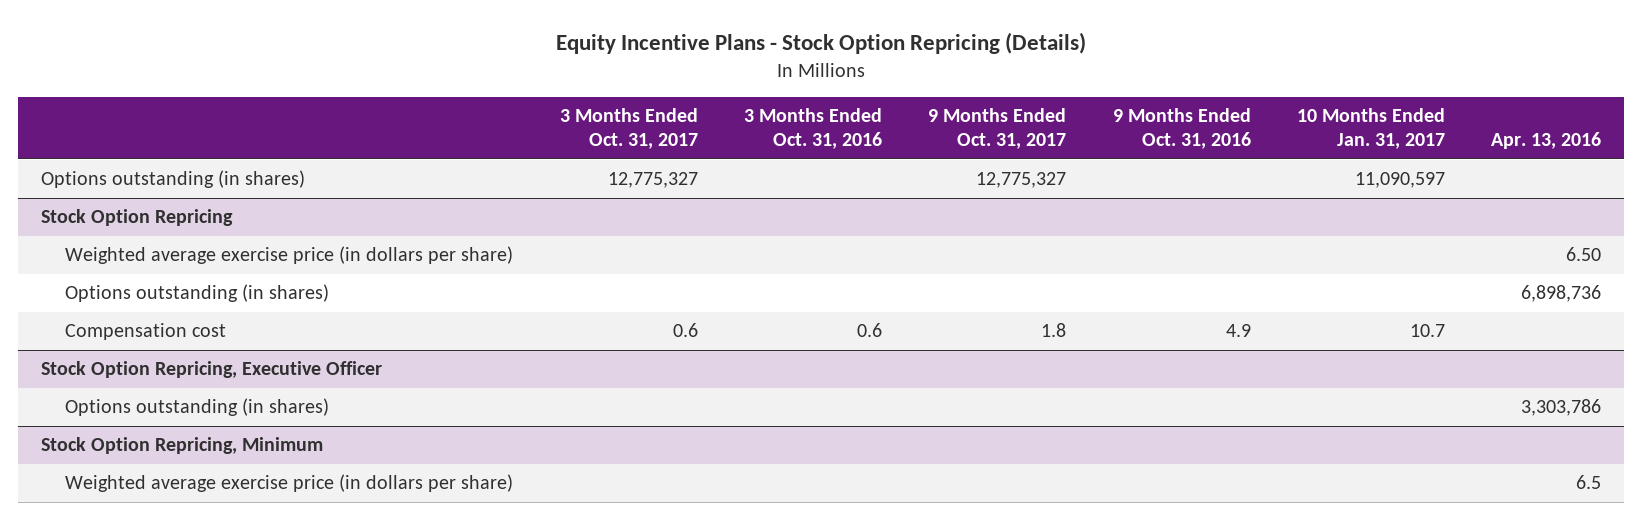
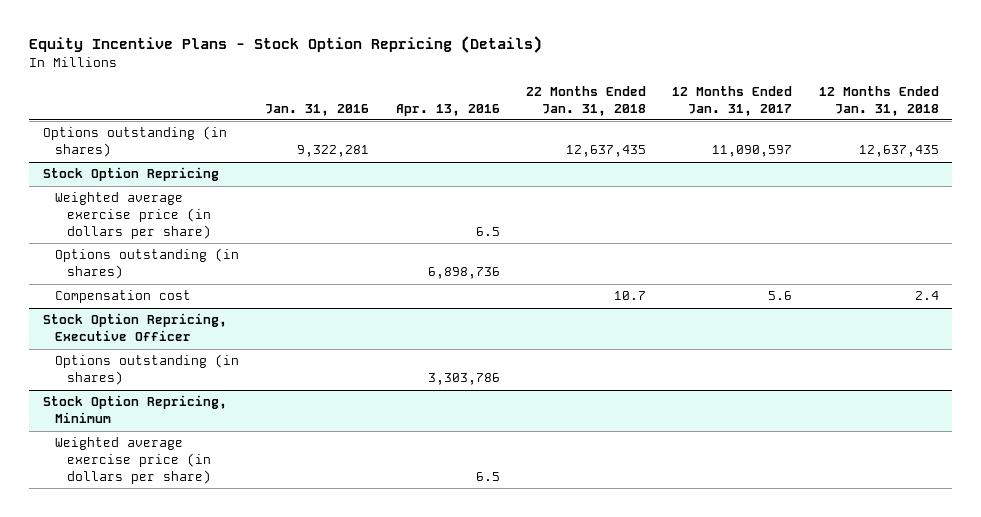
[559,108,698,150] 3 Months Ended Oct. 31, 2017 -> none
[743,108,882,150] 3 Months Ended Oct. 31, 2016 -> none
[928,108,1067,150] 9 Months Ended Oct. 31, 2017 -> none
[1112,108,1251,150] 9 Months Ended Oct. 31, 2016 -> none
[1296,108,1445,150] 10 Months Ended Jan. 31, 2017 -> none
none -> [265,103,370,116] Jan. 31, 2016
none -> [526,85,647,116] 22 Months Ended Jan. 31, 2018
none -> [672,85,793,116] 12 Months Ended Jan. 31, 2017
none -> [818,85,939,116] 12 Months Ended Jan. 31, 2018
[1566,247,1602,262] 6.50 -> [475,226,500,236] 6.5

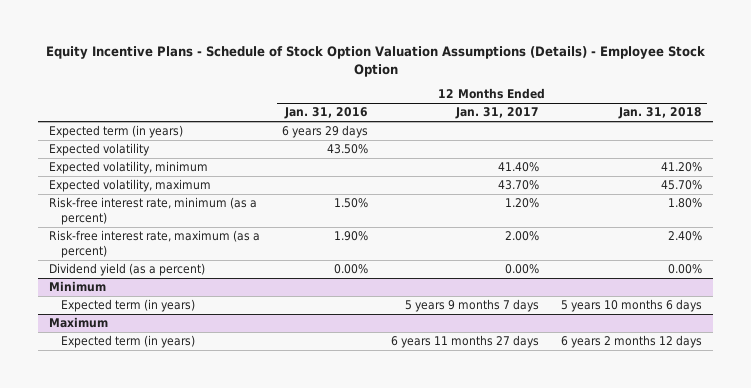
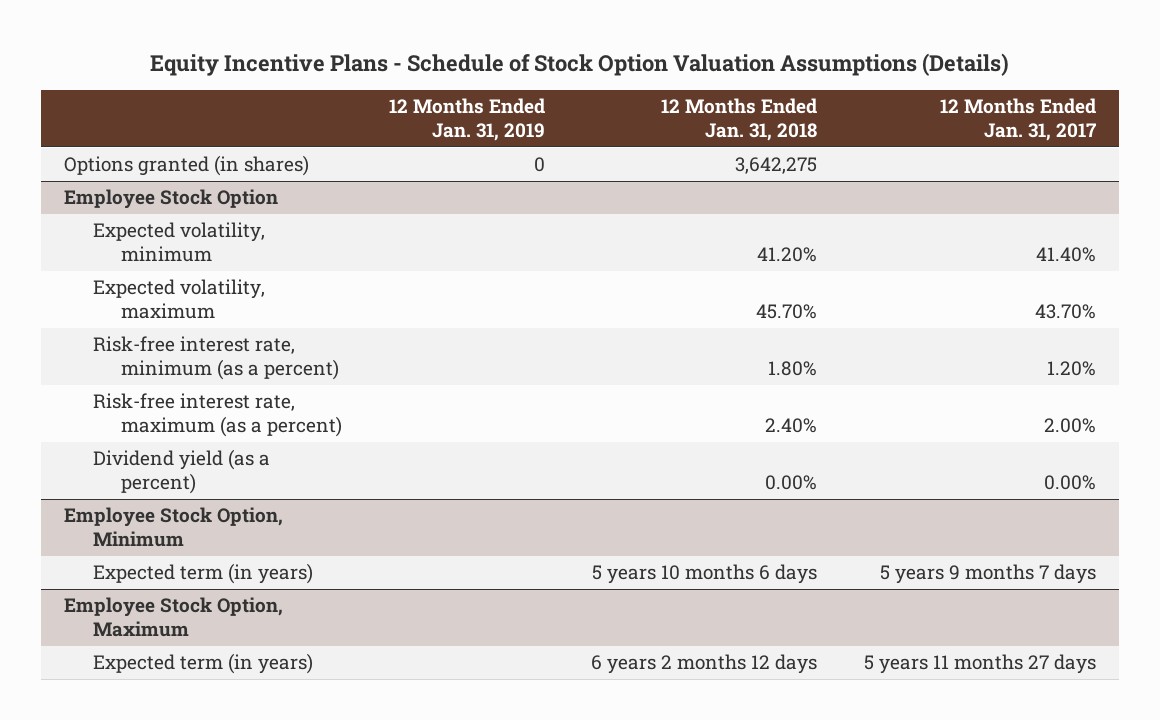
[45,45,705,77] Equity Incentive Plans - Schedule of Stock Option Valuation Assumptions (Details) - Employee Stock Option -> [150,52,1010,76] Equity Incentive Plans - Schedule of Stock Option Valuation Assumptions (Details)
[284,107,369,120] Jan. 31, 2016 -> none
none -> [388,97,545,142] 12 Months Ended Jan. 31, 2019
[49,125,184,139] Expected term (in years) -> none
[49,143,151,157] Expected volatility -> none
none -> [64,155,310,177] Options granted (in shares)
none -> [64,189,279,210] Employee Stock Option
[49,281,107,293] Minimum -> none
none -> [64,507,284,548] Employee Stock Option, Minimum
[49,317,109,329] Maximum -> none
none -> [64,597,284,638] Employee Stock Option, Maximum
[390,335,539,349] 6 years 11 months 27 days -> [863,654,1096,675] 5 years 11 months 27 days

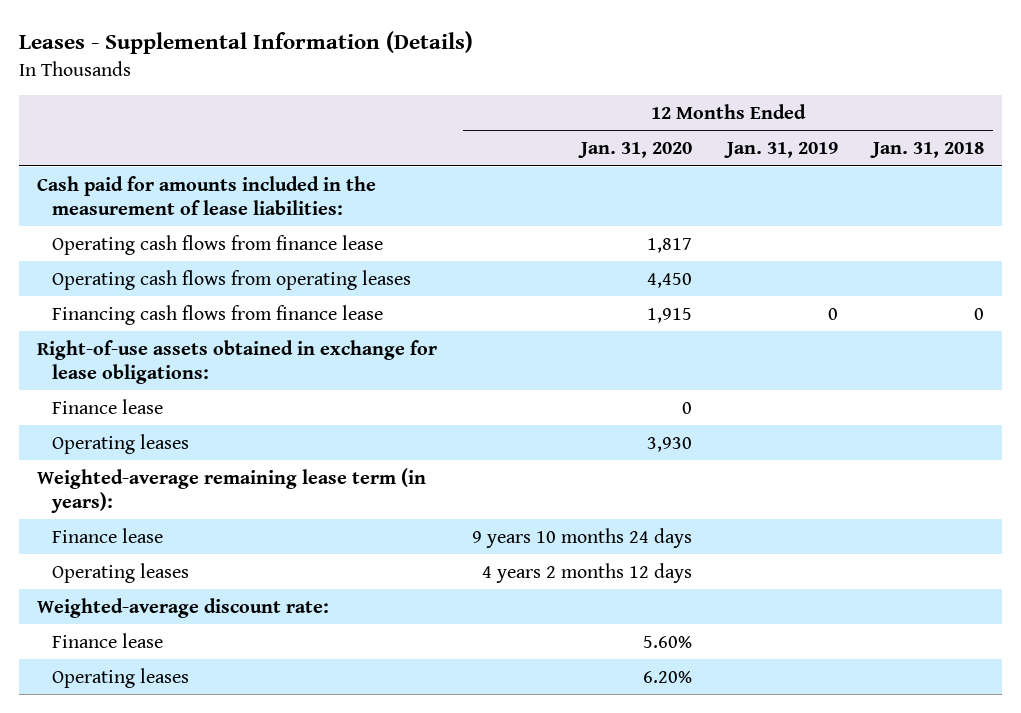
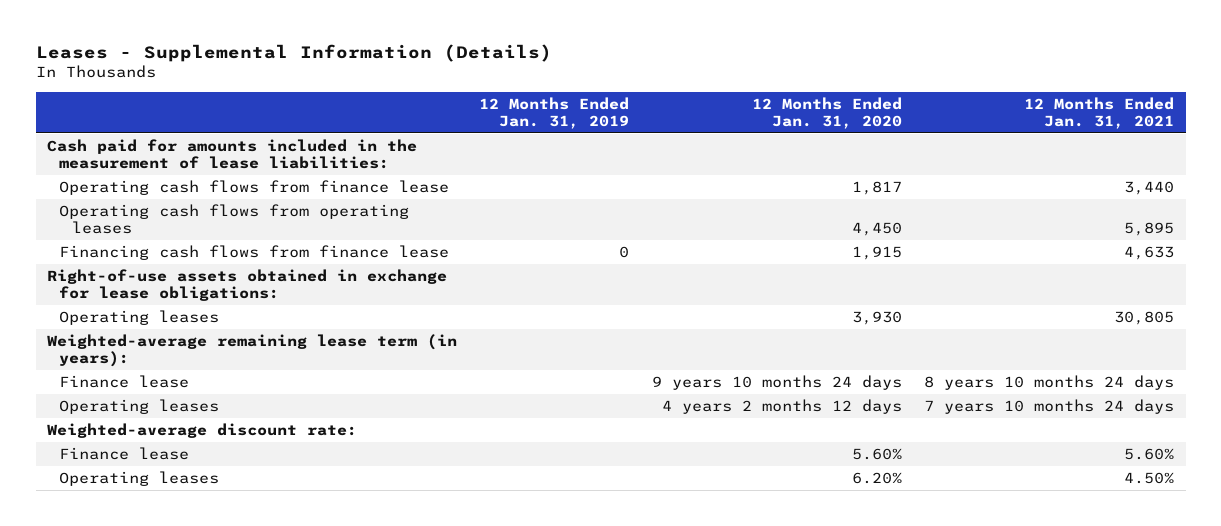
[870,142,985,159] Jan. 31, 2018 -> none
none -> [1024,96,1175,129] 12 Months Ended Jan. 31, 2021
[52,398,164,414] Finance lease -> none

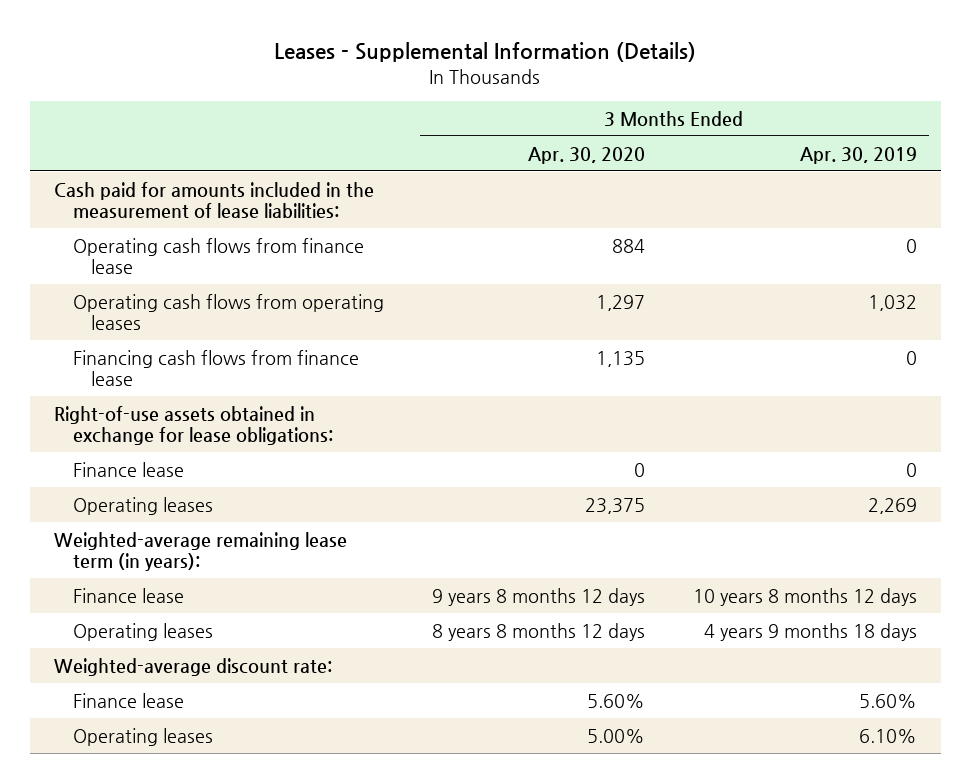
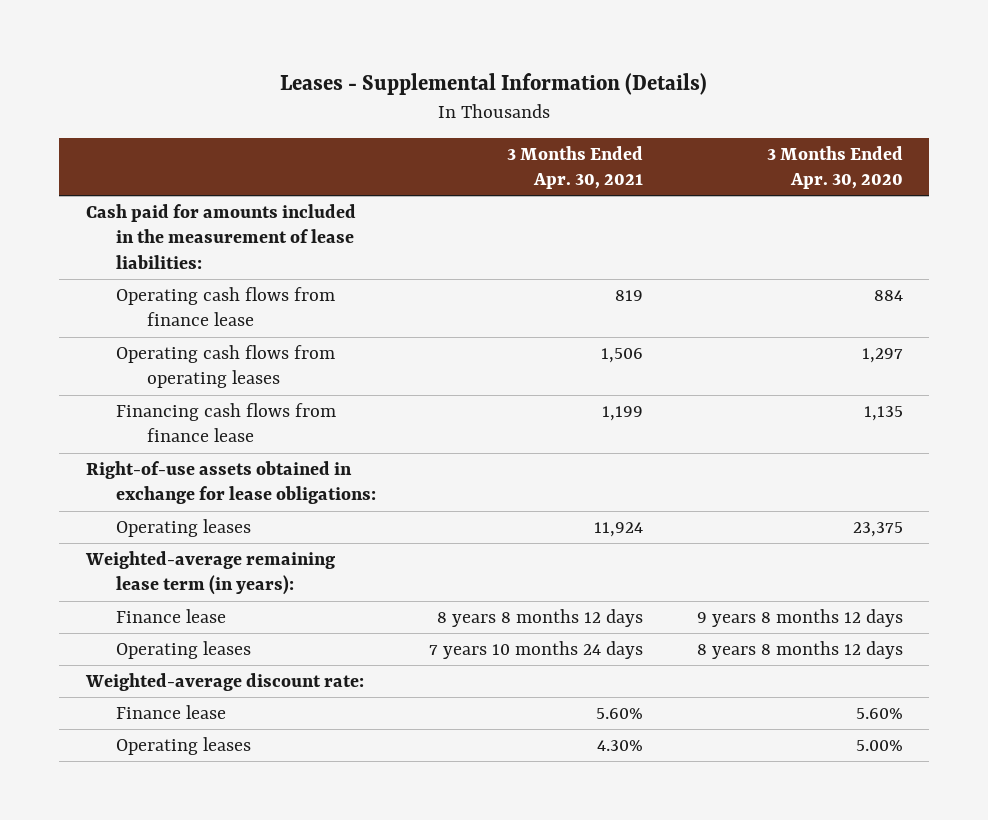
[799,146,917,164] Apr. 30, 2019 -> none
none -> [507,145,644,190] 3 Months Ended Apr. 30, 2021
[72,461,184,477] Finance lease -> none

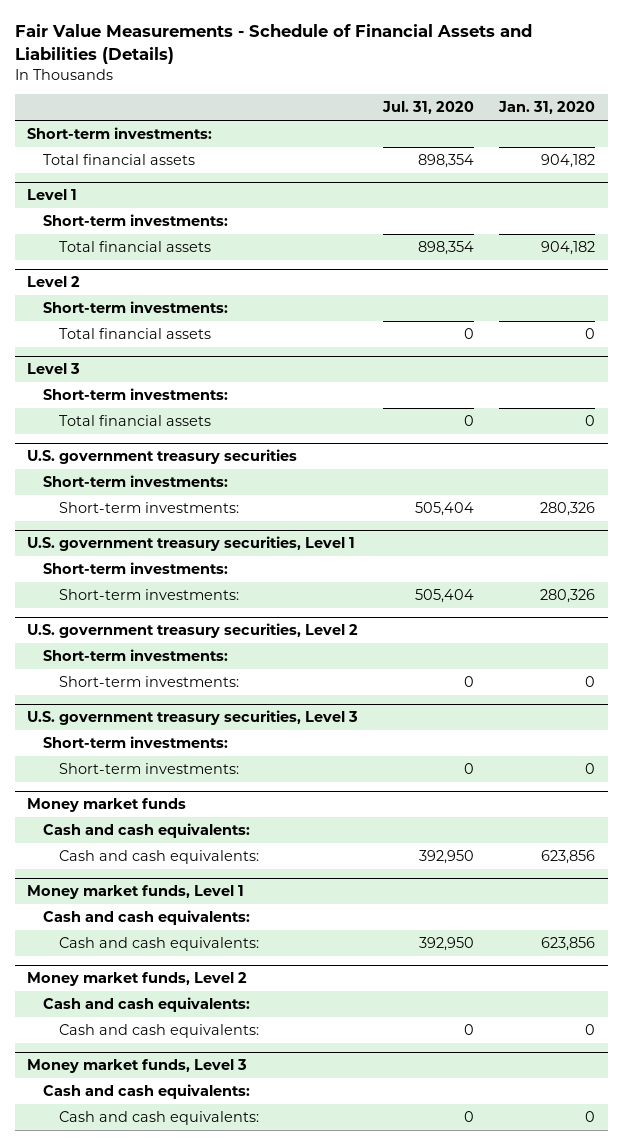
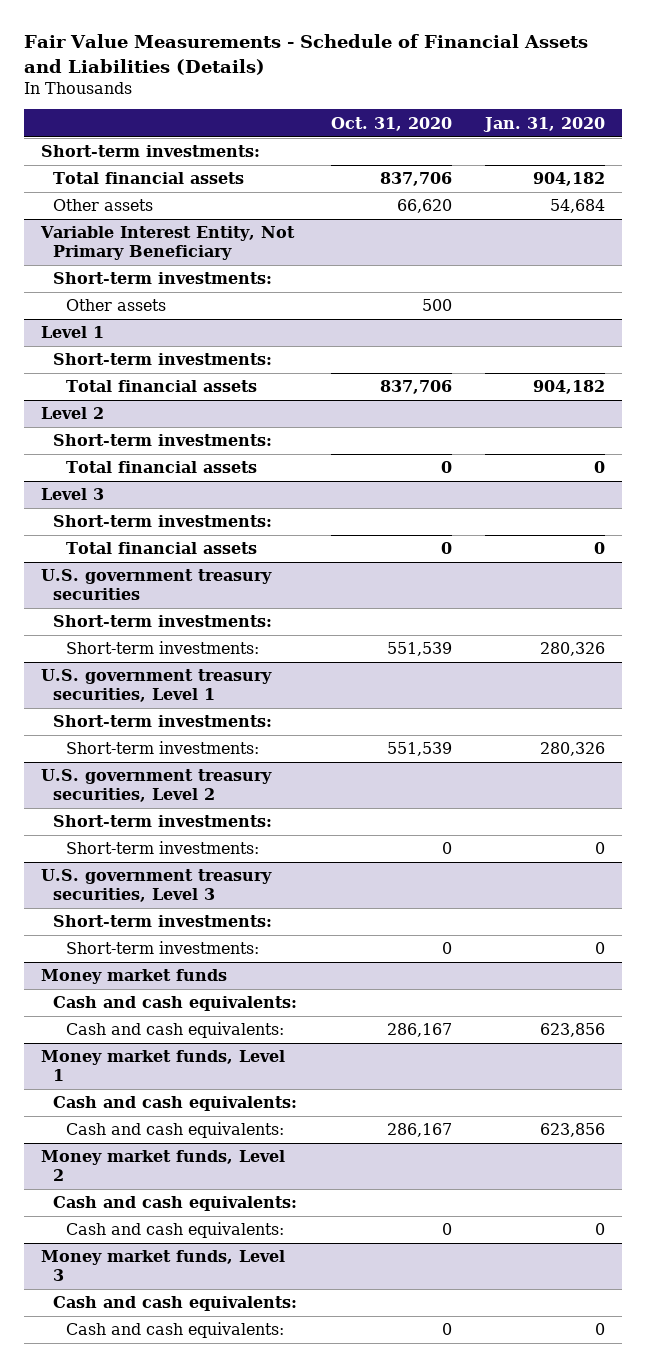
[382,101,475,115] Jul. 31, 2020 -> none
none -> [330,116,452,131] Oct. 31, 2020
none -> [53,199,154,212] Other assets
none -> [39,226,295,260] Variable Interest Entity, Not Primary Beneficiary
none -> [53,272,273,285] Short-term investments:
none -> [65,299,166,312] Other assets

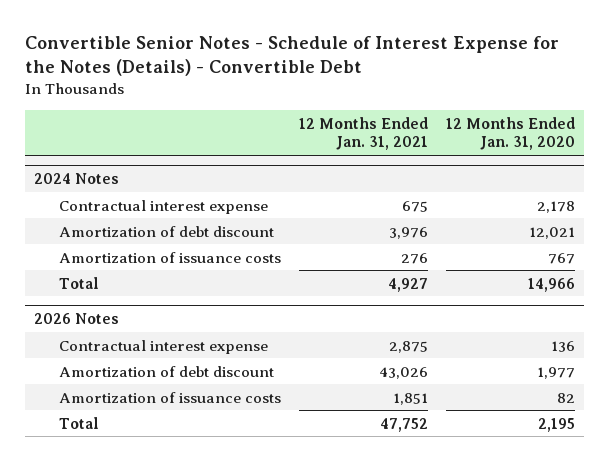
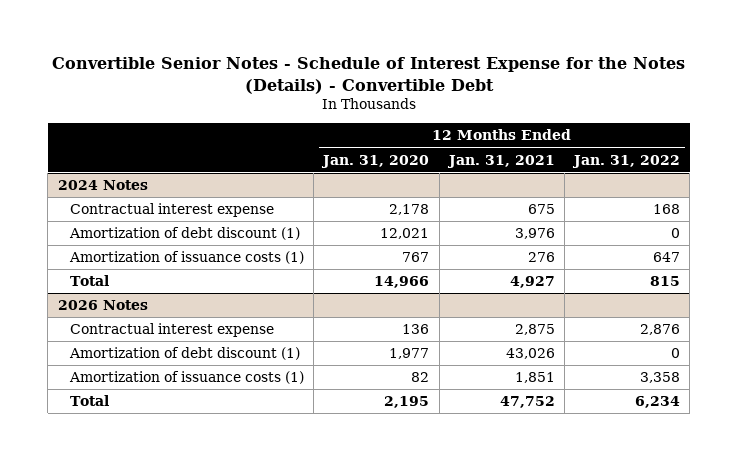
none -> [572,154,681,168] Jan. 31, 2022
[58,225,274,237] Amortization of debt discount -> [69,227,301,241] Amortization of debt discount (1)
[58,251,281,263] Amortization of issuance costs -> [69,251,305,265] Amortization of issuance costs (1)
[58,365,274,377] Amortization of debt discount -> [69,347,301,361] Amortization of debt discount (1)
[58,391,281,403] Amortization of issuance costs -> [69,371,305,385] Amortization of issuance costs (1)

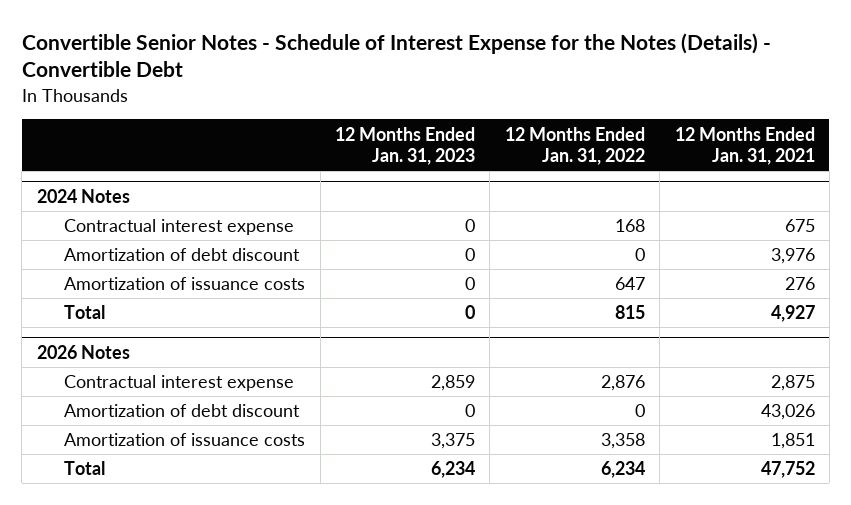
[321,154,430,168] Jan. 31, 2020 -> none
none -> [334,126,475,165] 12 Months Ended Jan. 31, 2023
[69,227,301,241] Amortization of debt discount (1) -> [64,248,301,262] Amortization of debt discount
[69,251,305,265] Amortization of issuance costs (1) -> [64,277,306,291] Amortization of issuance costs
[69,347,301,361] Amortization of debt discount (1) -> [64,404,301,418] Amortization of debt discount
[69,371,305,385] Amortization of issuance costs (1) -> [64,433,306,447] Amortization of issuance costs

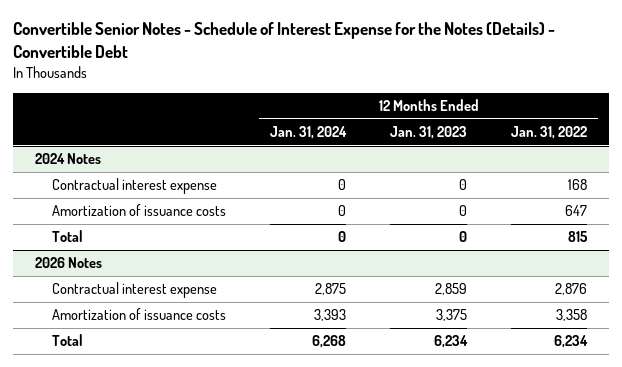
[674,126,815,165] 12 Months Ended Jan. 31, 2021 -> none
none -> [270,126,348,140] Jan. 31, 2024
[64,248,301,262] Amortization of debt discount -> none
[64,404,301,418] Amortization of debt discount -> none

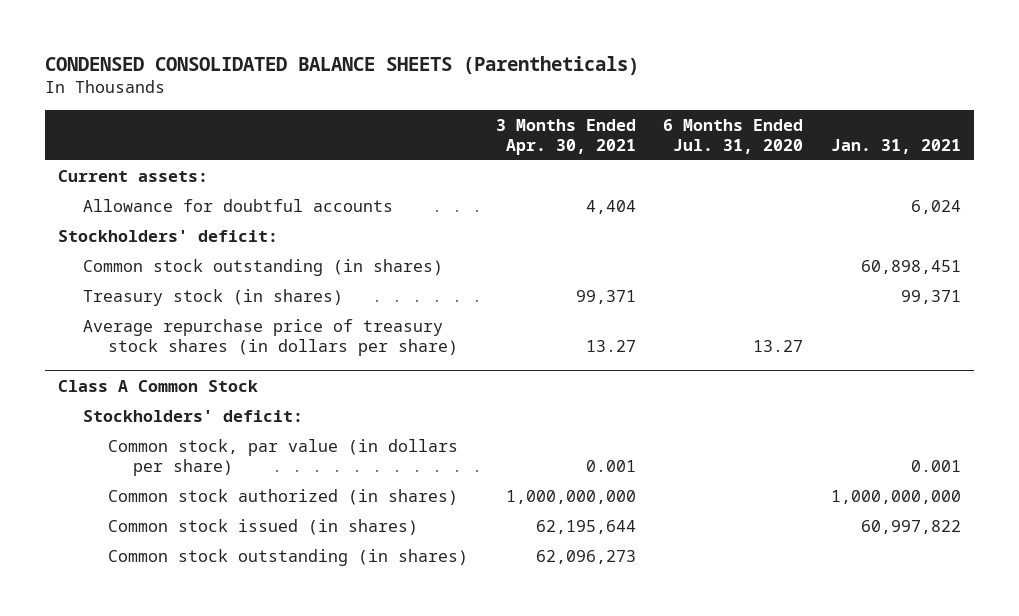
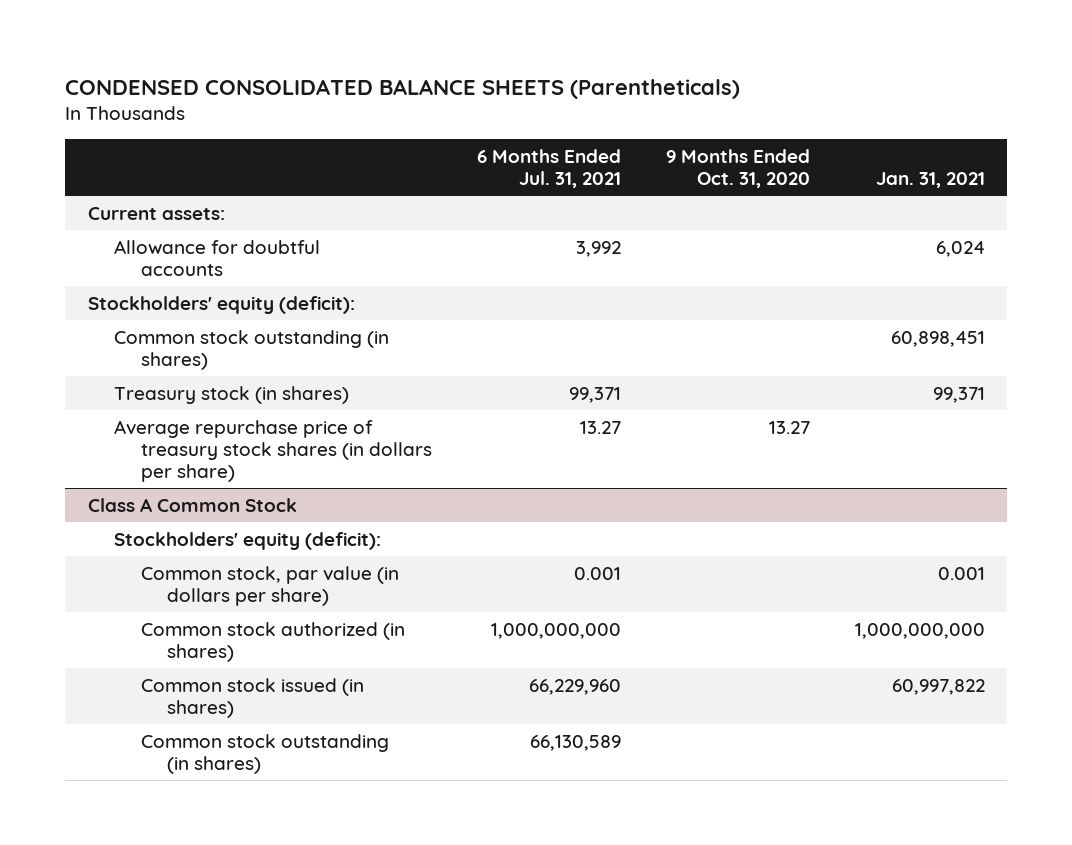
[495,118,636,155] 3 Months Ended Apr. 30, 2021 -> none
[663,118,804,154] 6 Months Ended Jul. 31, 2020 -> none
none -> [476,148,621,189] 6 Months Ended Jul. 31, 2021
none -> [665,148,810,189] 9 Months Ended Oct. 31, 2020
[58,230,279,243] Stockholders' deficit: -> [87,295,355,314] Stockholders' equity (deficit):
[83,410,304,423] Stockholders' deficit: -> [114,531,382,550] Stockholders' equity (deficit):

